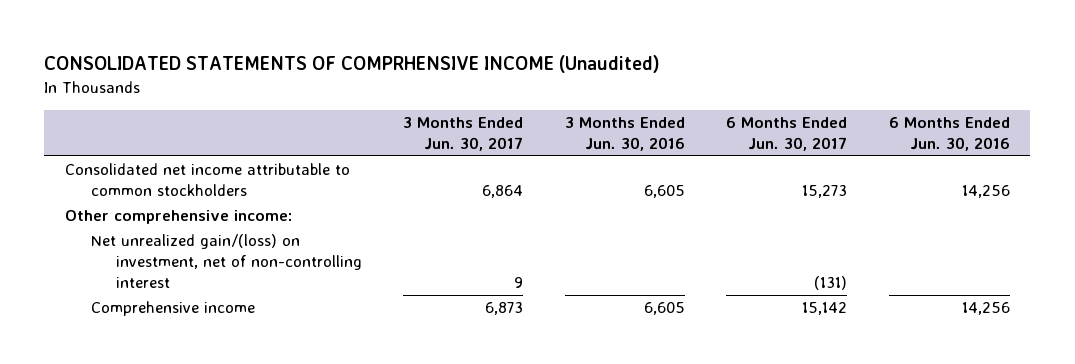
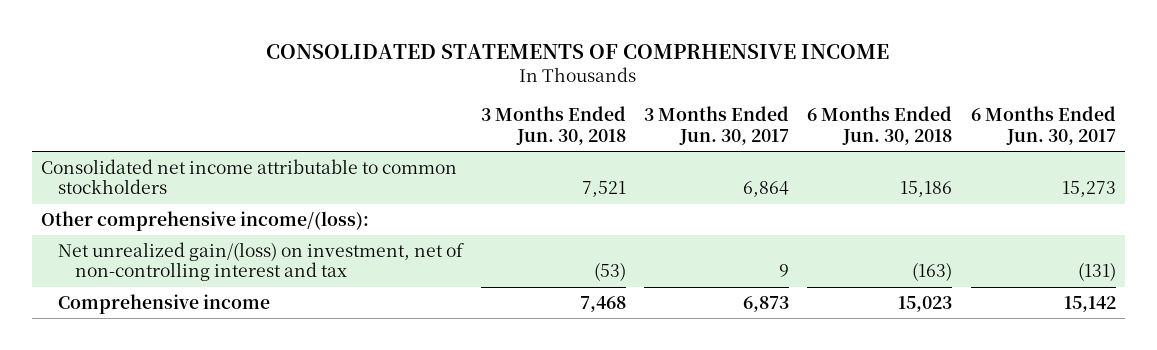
[44,55,661,74] CONSOLIDATED STATEMENTS OF COMPRHENSIVE INCOME (Unaudited) -> [266,43,890,59] CONSOLIDATED STATEMENTS OF COMPRHENSIVE INCOME
[564,116,685,151] 3 Months Ended Jun. 30, 2016 -> none
[888,116,1010,151] 6 Months Ended Jun. 30, 2016 -> none
none -> [481,106,627,145] 3 Months Ended Jun. 30, 2018
none -> [807,106,953,145] 6 Months Ended Jun. 30, 2018
[65,210,293,225] Other comprehensive income: -> [40,210,369,231] Other comprehensive income/(loss):
[90,234,362,289] Net unrealized gain/(loss) on investment, net of non-controlling interest -> [57,241,464,282] Net unrealized gain/(loss) on investment, net of non-controlling interest and tax

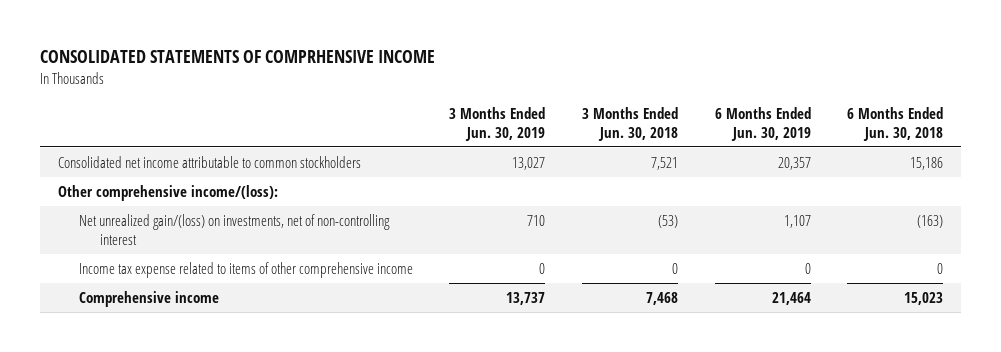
[644,106,790,145] 3 Months Ended Jun. 30, 2017 -> none
[970,106,1116,145] 6 Months Ended Jun. 30, 2017 -> none
none -> [449,106,546,141] 3 Months Ended Jun. 30, 2019
none -> [714,106,811,141] 6 Months Ended Jun. 30, 2019
[57,241,464,282] Net unrealized gain/(loss) on investment, net of non-controlling interest and tax -> [78,213,390,245] Net unrealized gain/(loss) on investments, net of non-controlling interest
none -> [78,261,413,278] Income tax expense related to items of other comprehensive income

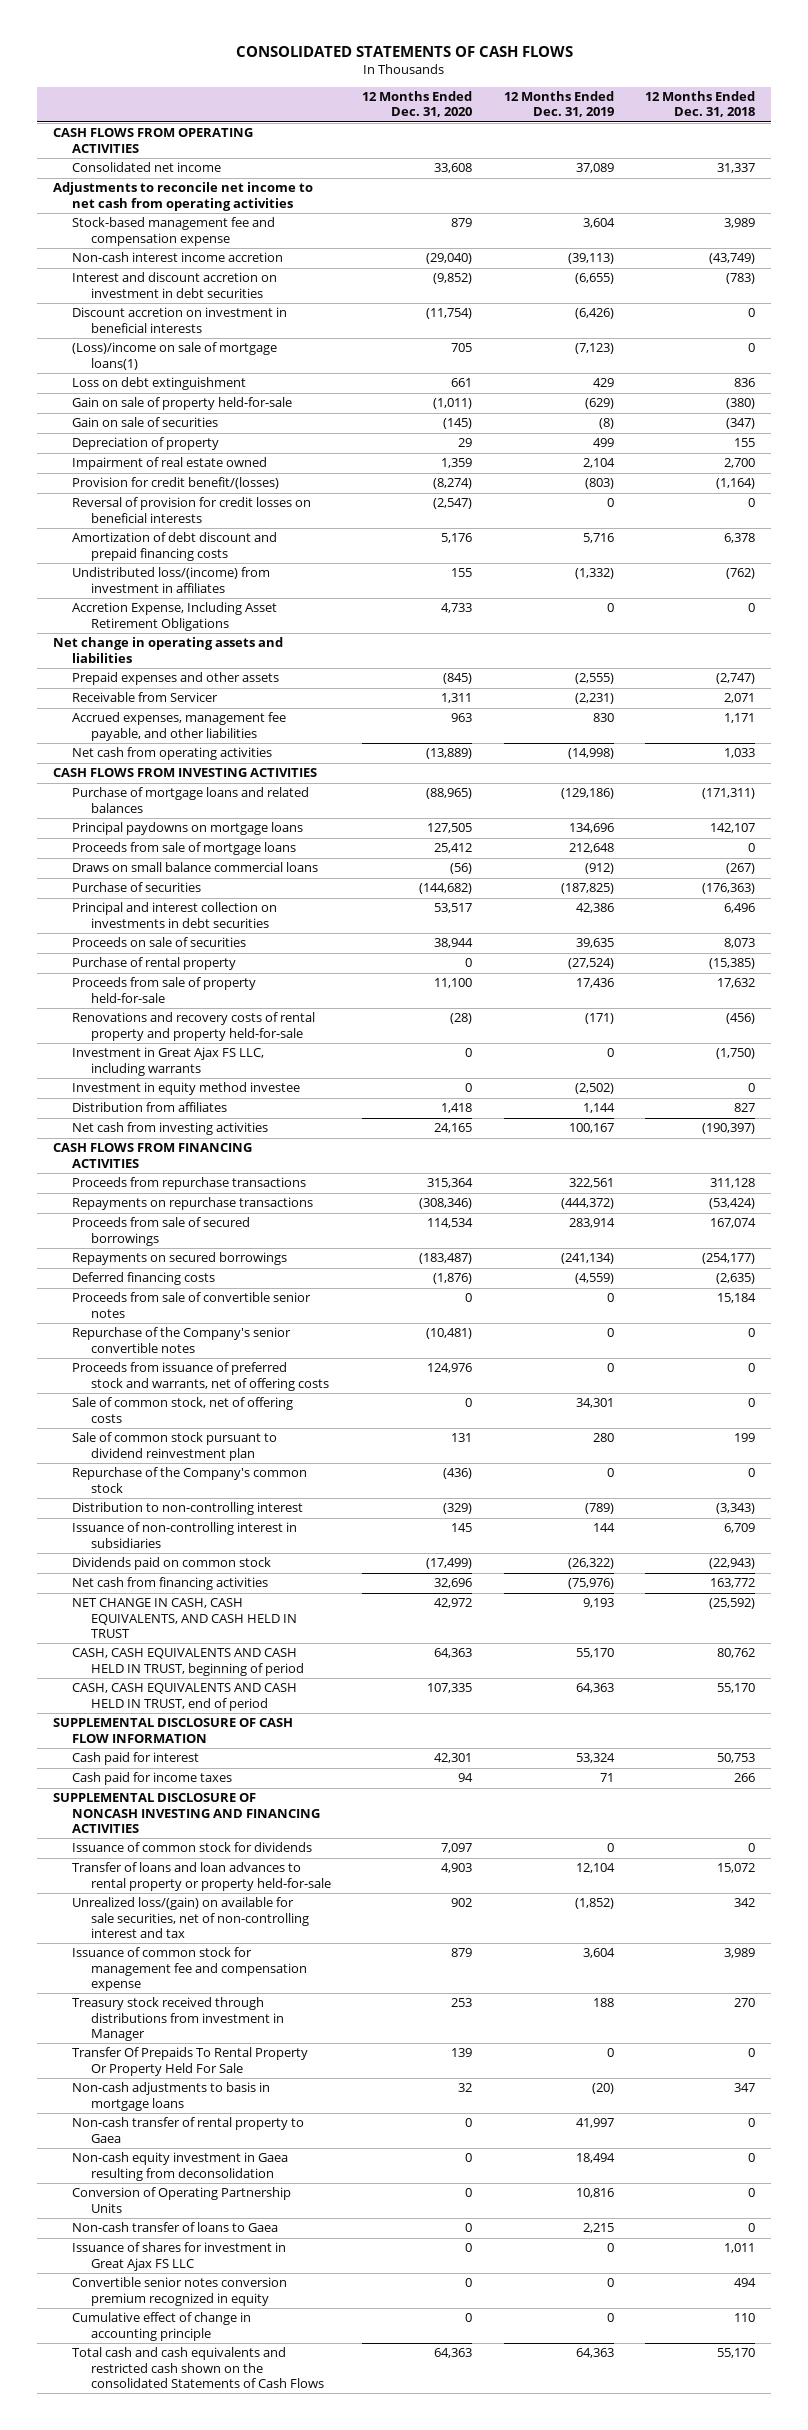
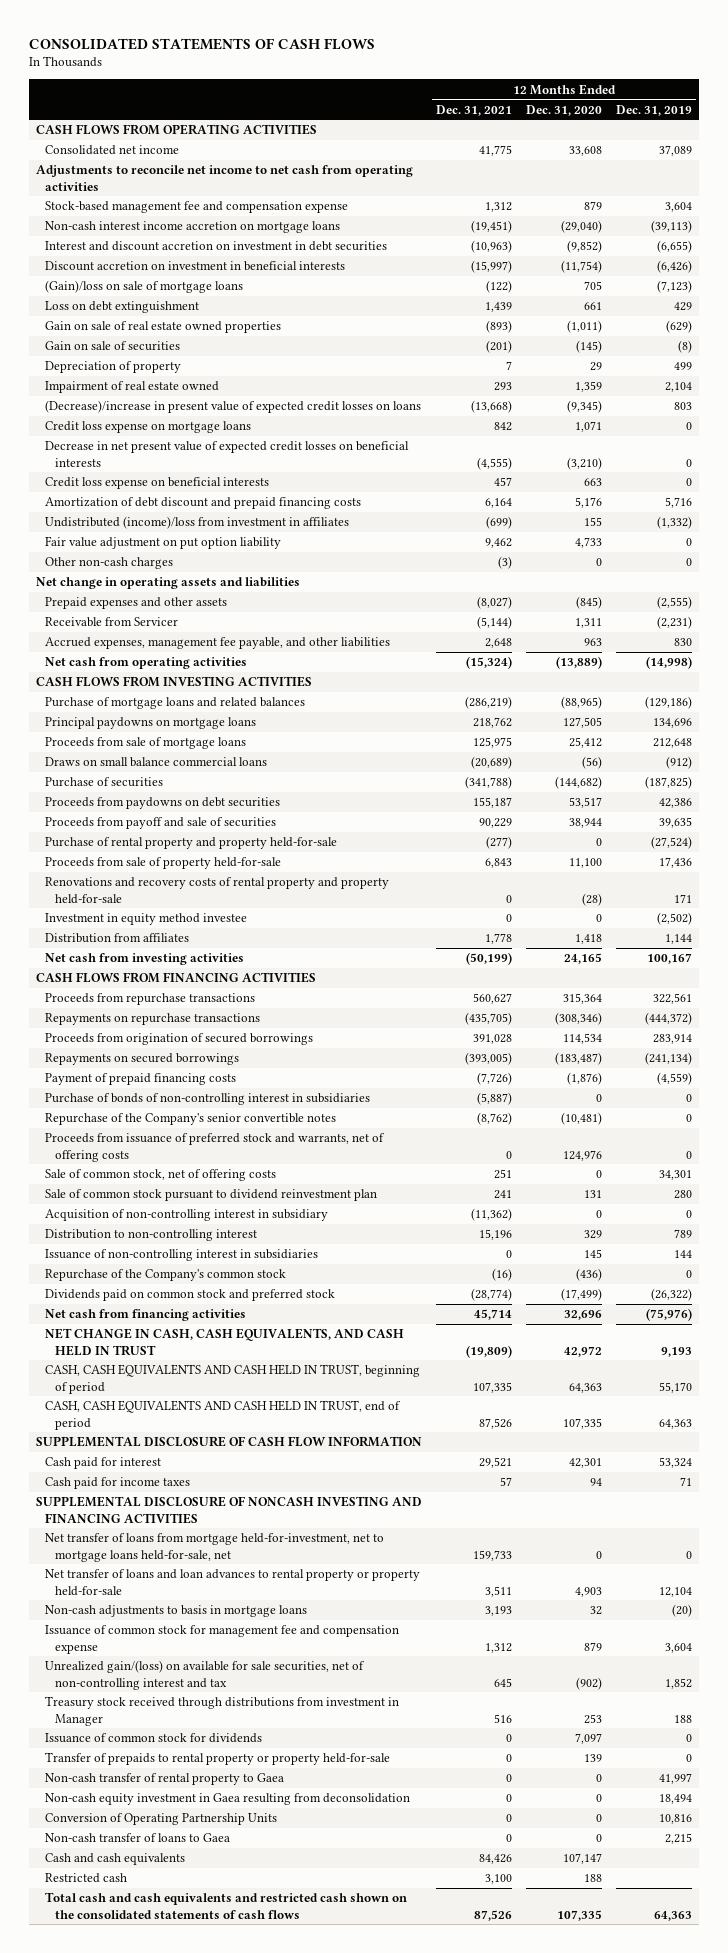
[645,91,756,118] 12 Months Ended Dec. 31, 2018 -> none
none -> [435,104,512,116] Dec. 31, 2021
[71,252,283,263] Non-cash interest income accretion -> [45,221,341,234] Non-cash interest income accretion on mortgage loans
[71,342,277,370] (Loss)/income on sale of mortgage loans(1) -> [45,280,244,294] (Gain)/loss on sale of mortgage loans
[71,397,292,411] Gain on sale of property held-for-sale -> [45,321,282,334] Gain on sale of real estate owned properties
[71,477,279,490] Provision for credit benefit/(losses) -> none
none -> [45,400,422,414] (Decrease)/increase in present value of expected credit losses on loans
none -> [45,421,252,434] Credit loss expense on mortgage loans
[71,497,311,523] Reversal of provision for credit losses on beneficial interests -> [45,441,410,467] Decrease in net present value of expected credit losses on beneficial interests
[433,498,473,510] (2,547) -> [567,456,603,470] (3,210)
none -> [45,477,270,490] Credit loss expense on beneficial interests
[71,567,270,593] Undistributed loss/(income) from investment in affiliates -> [45,516,350,530] Undistributed (income)/loss from investment in affiliates
[71,602,277,631] Accretion Expense, Including Asset Retirement Obligations -> [45,536,282,550] Fair value adjustment on put option liability
none -> [45,557,174,570] Other non-cash charges
[71,902,277,928] Principal and interest collection on investments in debt securities -> [45,797,281,810] Proceeds from paydowns on debt securities
[71,937,246,948] Proceeds on sale of securities -> [45,817,277,830] Proceeds from payoff and sale of securities
[71,957,236,971] Purchase of rental property -> [45,837,338,850] Purchase of rental property and property held-for-sale
[71,1047,264,1076] Investment in Great Ajax FS LLC, including warrants -> none
[584,1013,614,1025] (171) -> [674,893,693,903] 171
[71,1217,250,1246] Proceeds from sale of secured borrowings -> [45,1033,314,1046] Proceeds from origination of secured borrowings
[71,1292,311,1318] Proceeds from sale of convertible senior notes -> none
[71,1272,215,1286] Deferred financing costs -> [45,1073,237,1086] Payment of prepaid financing costs
none -> [45,1093,371,1106] Purchase of bonds of non-controlling interest in subsidiaries
none -> [45,1209,329,1222] Acquisition of non-controlling interest in subsidiary
[443,1503,473,1515] (329) -> [584,1230,603,1240] 329
[584,1503,614,1515] (789) -> [674,1229,693,1239] 789
[71,1467,307,1493] Repurchase of the Company's common stock -> [45,1269,287,1282] Repurchase of the Company's common stock
[71,1557,271,1571] Dividends paid on common stock -> [45,1289,336,1302] Dividends paid on common stock and preferred stock
[71,1897,309,1938] Unrealized loss/(gain) on available for sale securities, net of non-controlling interest and tax -> none
none -> [45,1533,385,1562] Net transfer of loans from mortgage held-for-investment, net to mortgage loans held-for-sale, net
[71,1862,331,1891] Transfer of loans and loan advances to rental property or property held-for-sale -> [45,1569,421,1596] Net transfer of loans and loan advances to rental property or property held-for-sale
[71,2082,270,2111] Non-cash adjustments to basis in mortgage loans -> [45,1605,308,1618] Non-cash adjustments to basis in mortgage loans
none -> [45,1660,366,1690] Unrealized gain/(loss) on available for sale securities, net of non-controlling interest and tax
[71,1842,312,1853] Issuance of common stock for dividends -> [45,1733,263,1744] Issuance of common stock for dividends
[71,2047,308,2076] Transfer Of Prepaids To Rental Property Or Property Held For Sale -> [45,1752,391,1766] Transfer of prepaids to rental property or property held-for-sale
[71,2242,286,2271] Issuance of shares for investment in Great Ajax FS LLC -> none
[71,2277,287,2306] Convertible senior notes conversion premium recognized in equity -> none
[71,2312,251,2341] Cumulative effect of change in accounting principle -> none
none -> [45,1853,186,1866] Cash and cash equivalents
none -> [45,1873,128,1884] Restricted cash
[71,2347,324,2388] Total cash and cash equivalents and restricted cash shown on the consolidated Statements of Cash Flows -> [45,1892,408,1919] Total cash and cash equivalents and restricted cash shown on the consolidated statements of cash flows
[434,2348,473,2359] 64,363 -> [557,1909,603,1921] 107,335

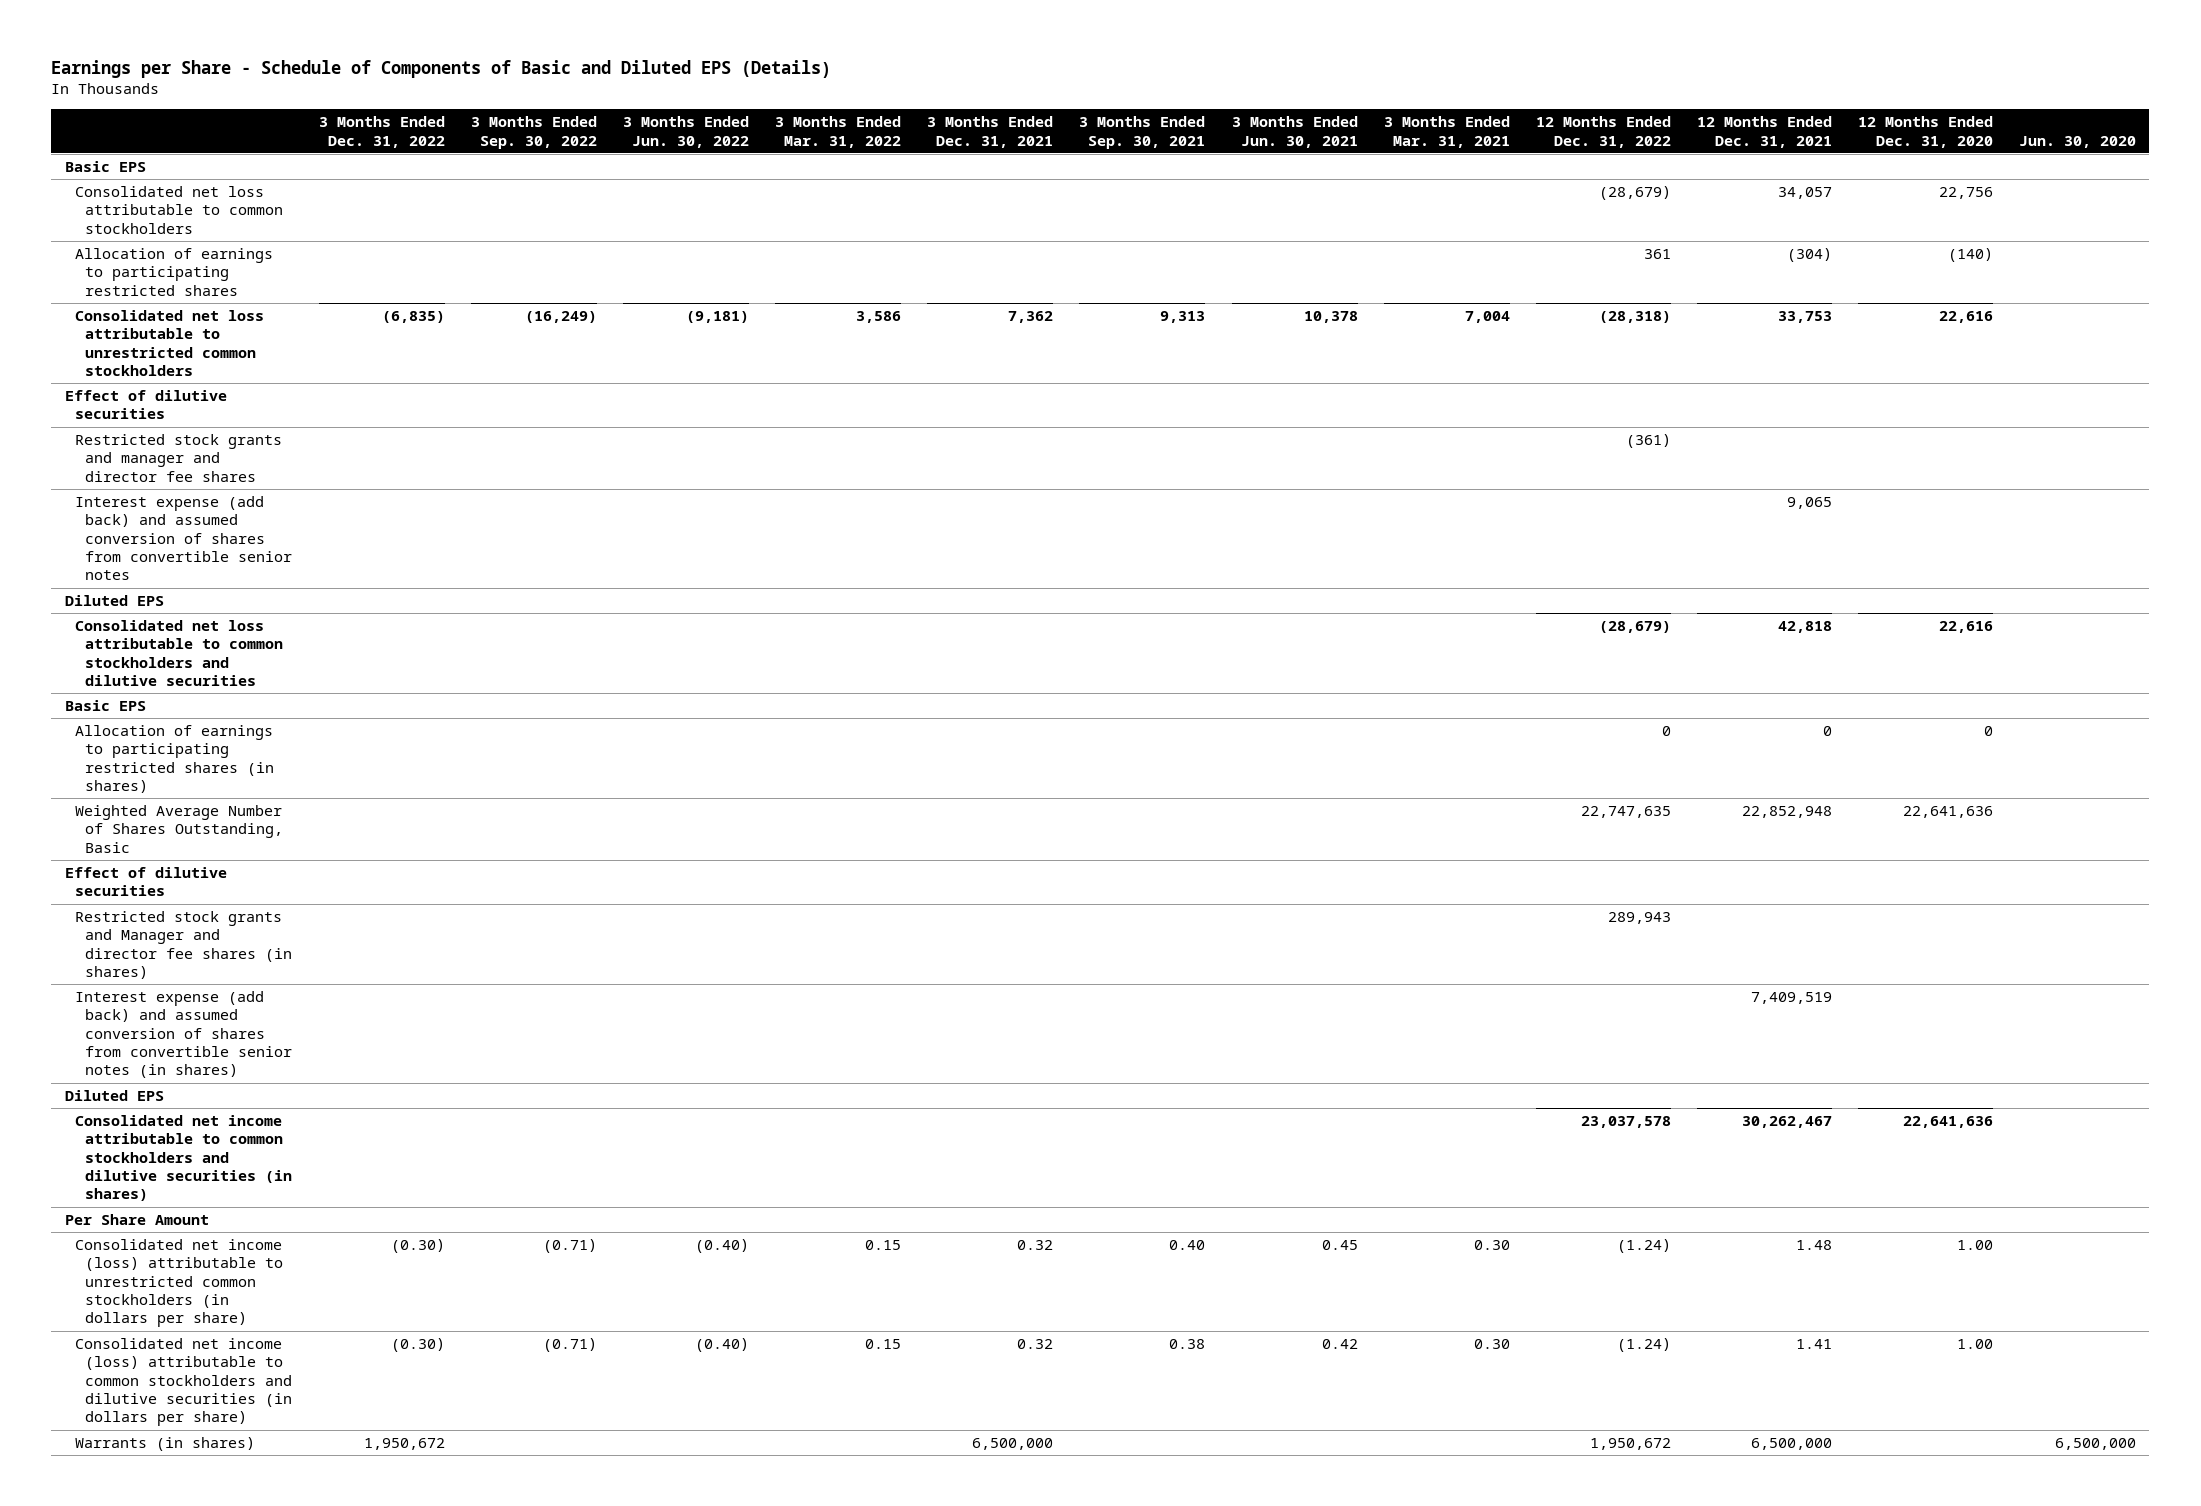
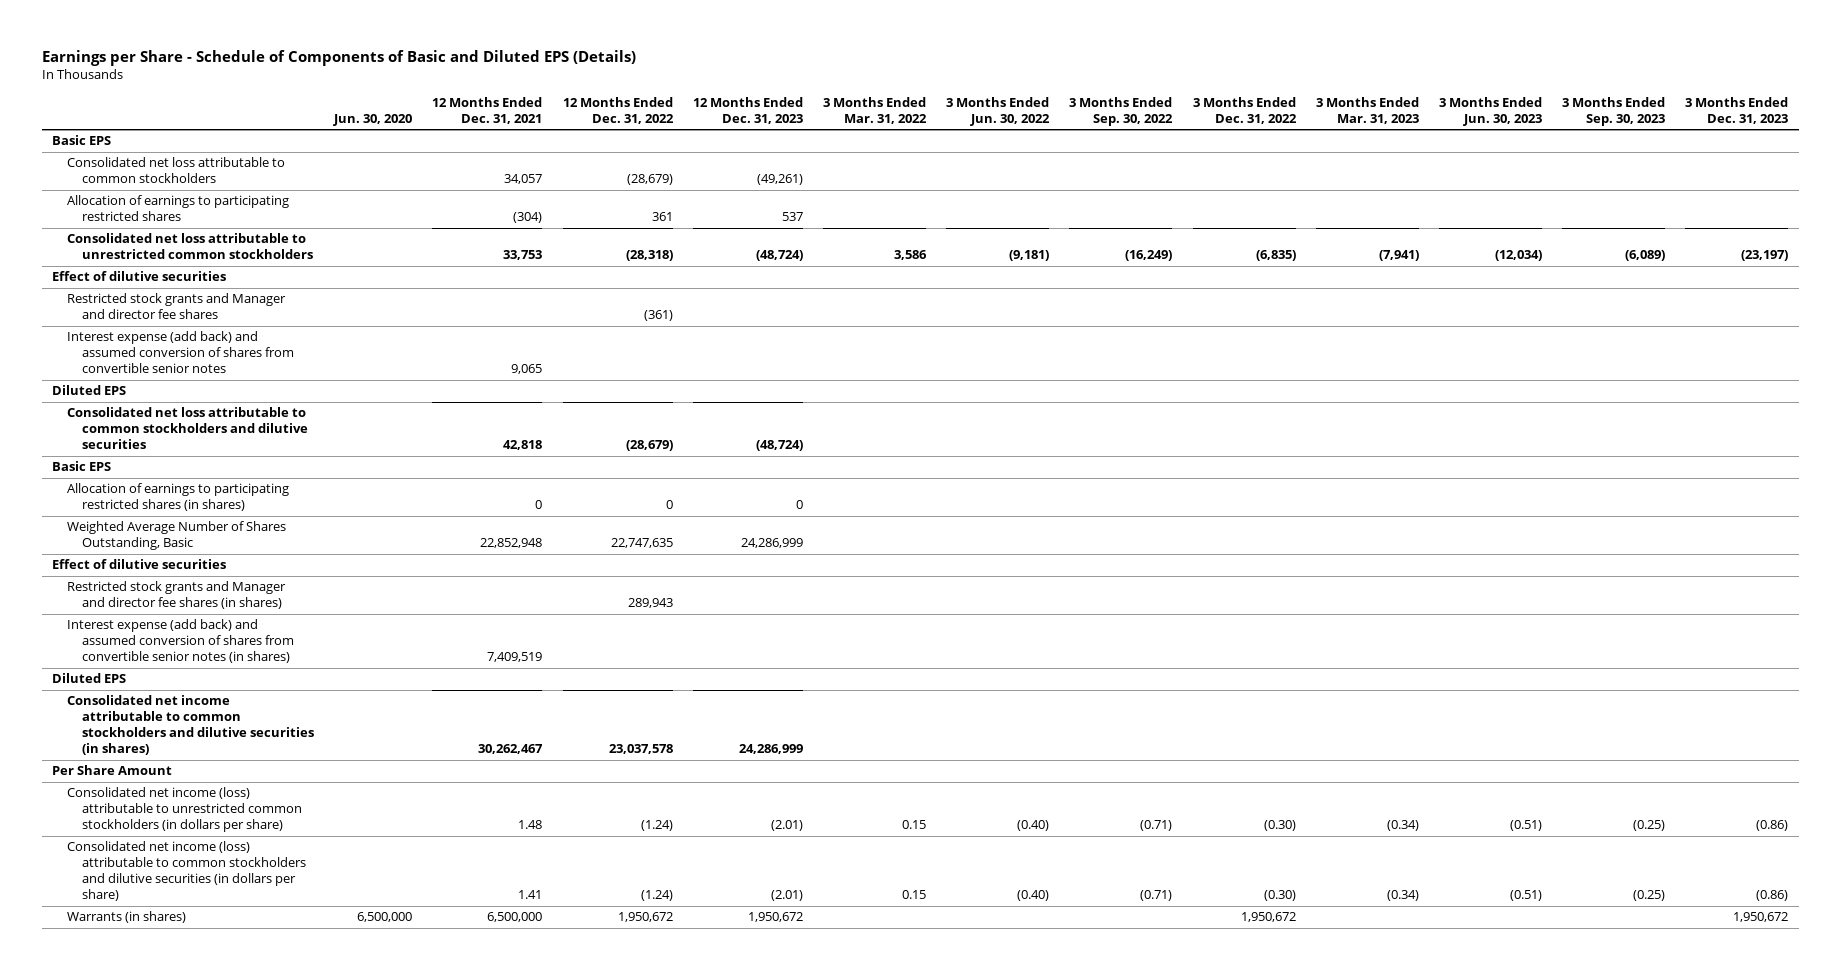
[927,116,1054,148] 3 Months Ended Dec. 31, 2021 -> none
[1079,116,1206,149] 3 Months Ended Sep. 30, 2021 -> none
[1231,116,1358,148] 3 Months Ended Jun. 30, 2021 -> none
[1383,116,1510,148] 3 Months Ended Mar. 31, 2021 -> none
[1858,116,1994,148] 12 Months Ended Dec. 31, 2020 -> none
none -> [692,96,803,124] 12 Months Ended Dec. 31, 2023
none -> [1315,96,1419,124] 3 Months Ended Mar. 31, 2023
none -> [1439,96,1543,126] 3 Months Ended Jun. 30, 2023
none -> [1562,96,1666,126] 3 Months Ended Sep. 30, 2023
none -> [1685,96,1789,124] 3 Months Ended Dec. 31, 2023
[75,433,283,482] Restricted stock grants and manager and director fee shares -> [67,293,287,320] Restricted stock grants and Manager and director fee shares

